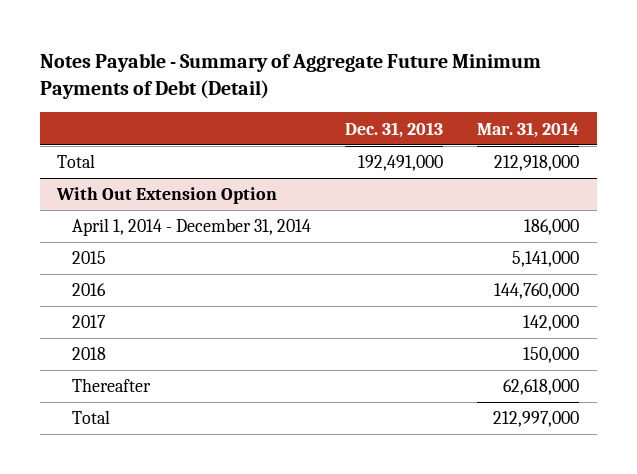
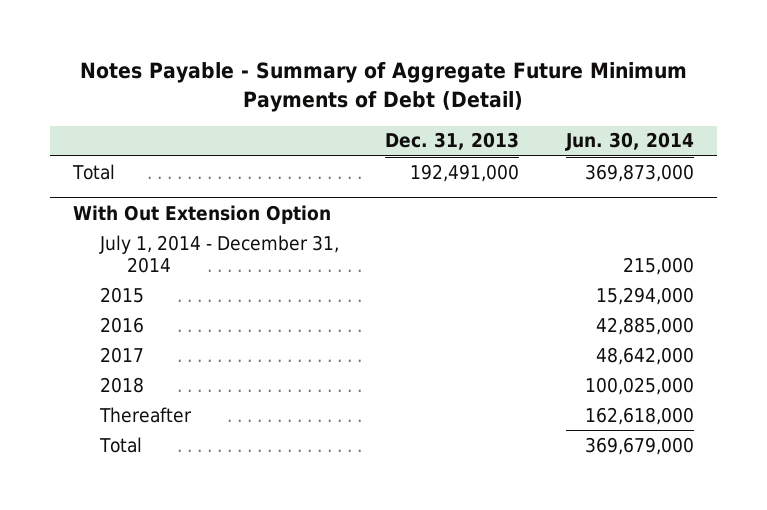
[477,121,580,138] Mar. 31, 2014 -> none
none -> [564,132,694,152] Jun. 30, 2014
[72,218,312,237] April 1, 2014 - December 31, 2014 -> [99,234,340,273] July 1, 2014 - December 31, 2014

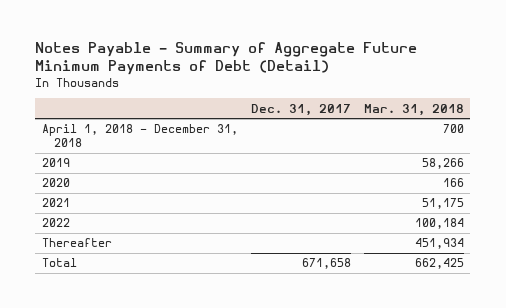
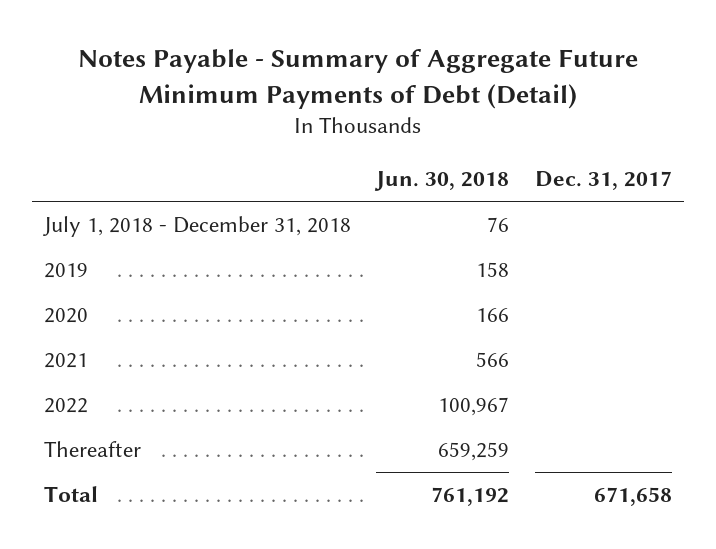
[363,103,464,116] Mar. 31, 2018 -> none
none -> [374,171,510,192] Jun. 30, 2018
[41,124,238,148] April 1, 2018 - December 31, 2018 -> [43,215,352,237] July 1, 2018 - December 31, 2018

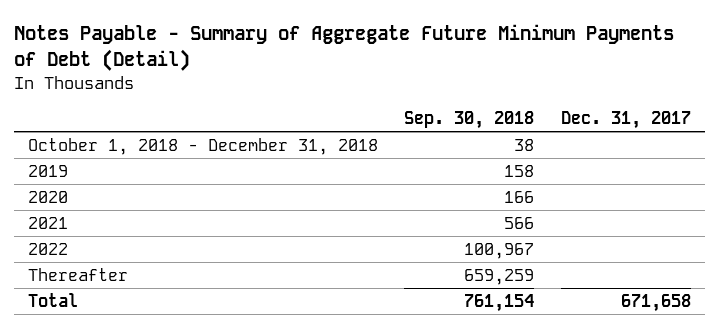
[374,171,510,192] Jun. 30, 2018 -> none
none -> [404,111,535,130] Sep. 30, 2018
[43,215,352,237] July 1, 2018 - December 31, 2018 -> [27,137,378,155] October 1, 2018 - December 31, 2018

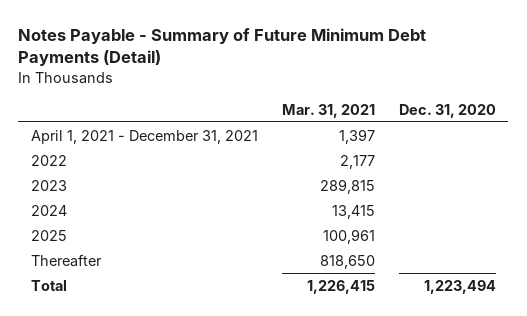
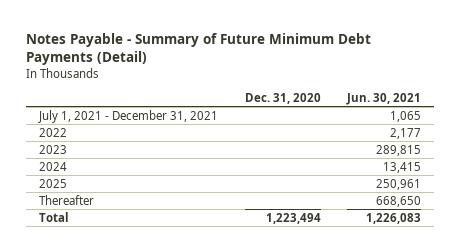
[281,103,375,118] Mar. 31, 2021 -> none
none -> [345,93,421,106] Jun. 30, 2021
[30,129,258,144] April 1, 2021 - December 31, 2021 -> [38,109,219,123] July 1, 2021 - December 31, 2021

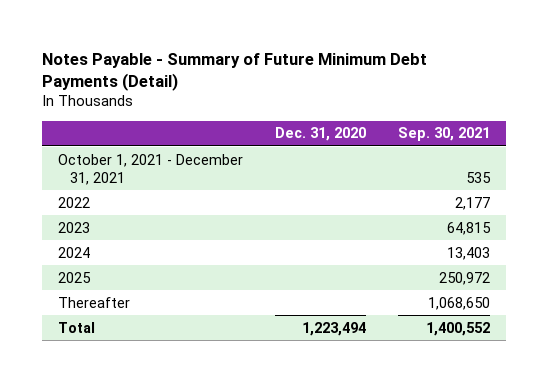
[345,93,421,106] Jun. 30, 2021 -> none
none -> [398,127,491,142] Sep. 30, 2021
[38,109,219,123] July 1, 2021 - December 31, 2021 -> [58,153,244,185] October 1, 2021 - December 31, 2021

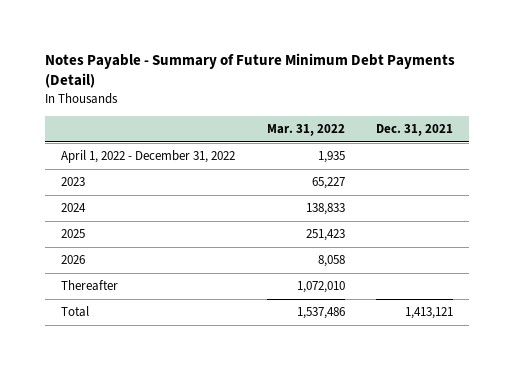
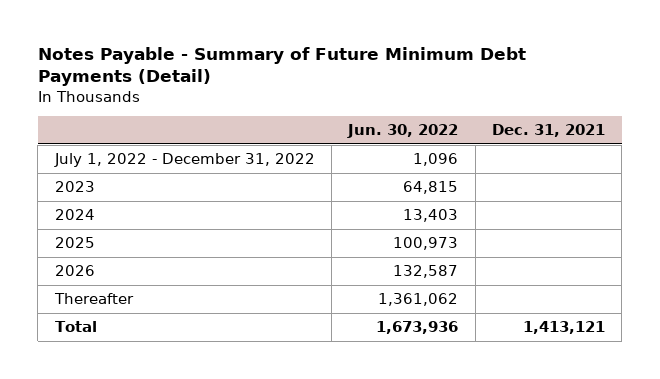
[266,124,345,137] Mar. 31, 2022 -> none
none -> [347,124,459,139] Jun. 30, 2022
[60,150,235,164] April 1, 2022 - December 31, 2022 -> [53,153,315,168] July 1, 2022 - December 31, 2022

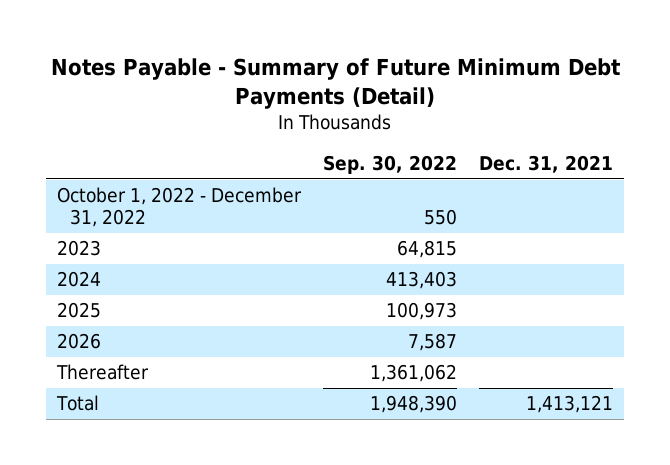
[347,124,459,139] Jun. 30, 2022 -> none
none -> [322,154,457,174] Sep. 30, 2022
[53,153,315,168] July 1, 2022 - December 31, 2022 -> [56,187,302,227] October 1, 2022 - December 31, 2022

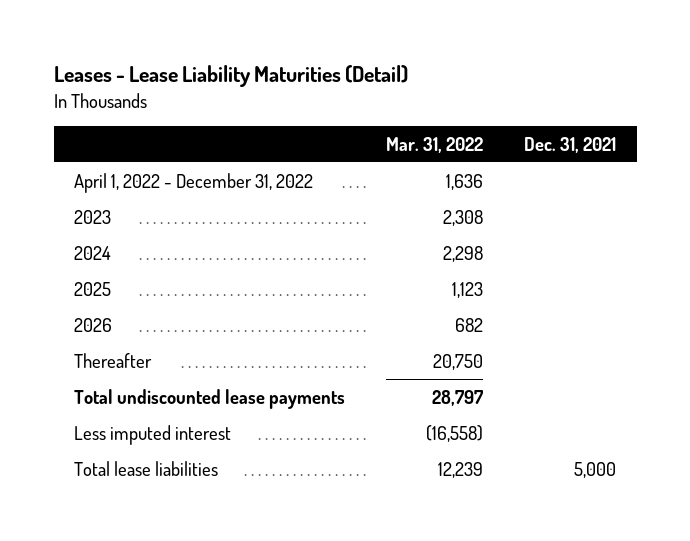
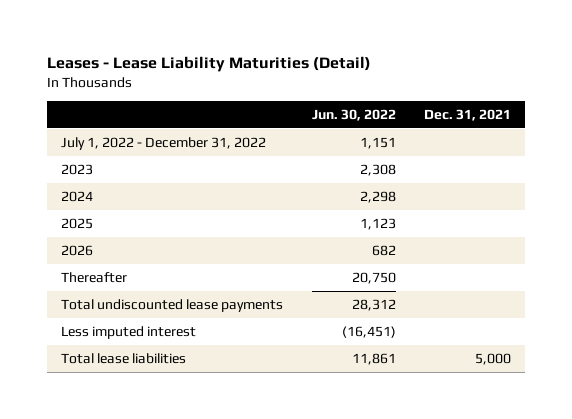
[386,136,484,153] Mar. 31, 2022 -> none
none -> [311,108,396,121] Jun. 30, 2022
[74,172,314,193] April 1, 2022 - December 31, 2022 -> [60,136,266,150] July 1, 2022 - December 31, 2022

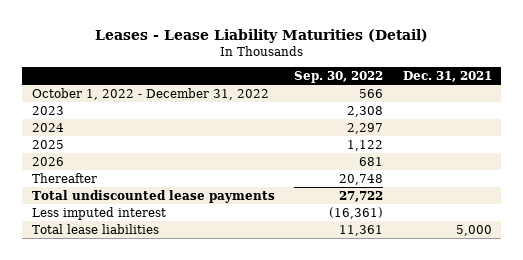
[311,108,396,121] Jun. 30, 2022 -> none
none -> [294,70,384,83] Sep. 30, 2022
[60,136,266,150] July 1, 2022 - December 31, 2022 -> [31,87,269,100] October 1, 2022 - December 31, 2022

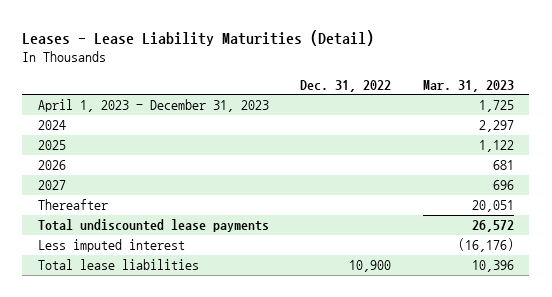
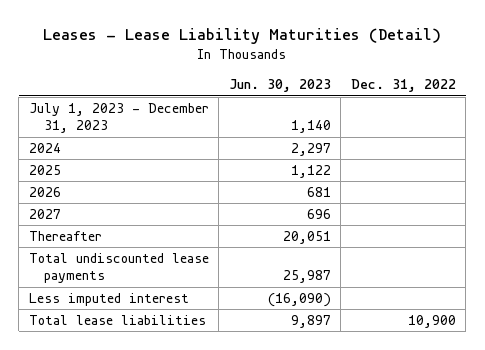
[422,79,514,92] Mar. 31, 2023 -> none
none -> [228,79,331,93] Jun. 30, 2023
[37,99,269,113] April 1, 2023 - December 31, 2023 -> [28,103,209,134] July 1, 2023 - December 31, 2023

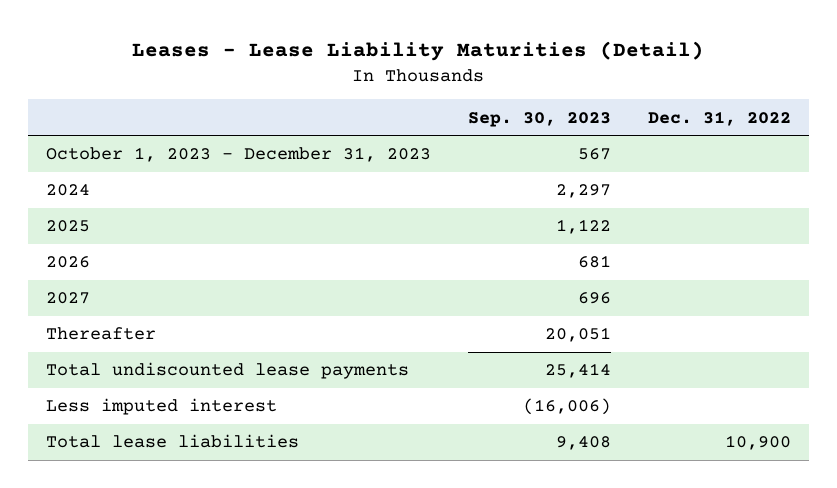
[228,79,331,93] Jun. 30, 2023 -> none
none -> [467,111,611,127] Sep. 30, 2023
[28,103,209,134] July 1, 2023 - December 31, 2023 -> [46,147,432,163] October 1, 2023 - December 31, 2023

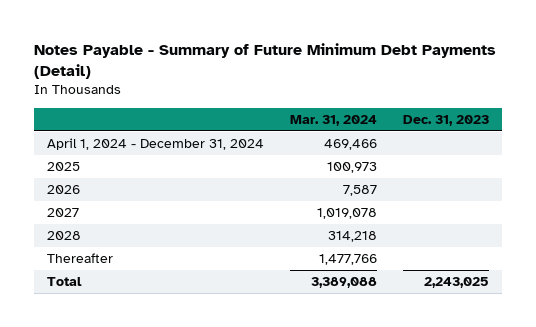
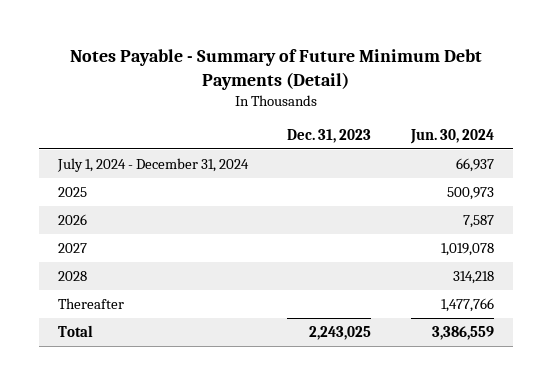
[289,114,377,126] Mar. 31, 2024 -> none
none -> [409,129,494,145] Jun. 30, 2024
[47,138,265,151] April 1, 2024 - December 31, 2024 -> [57,158,250,173] July 1, 2024 - December 31, 2024

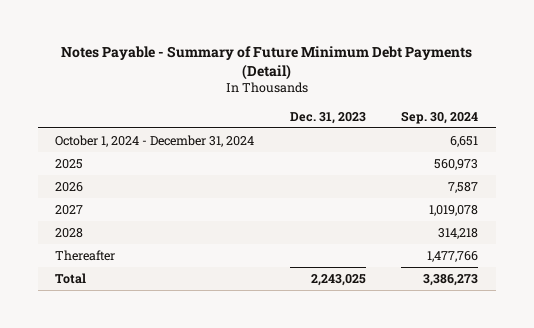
[409,129,494,145] Jun. 30, 2024 -> none
none -> [401,110,479,124] Sep. 30, 2024
[57,158,250,173] July 1, 2024 - December 31, 2024 -> [55,134,255,147] October 1, 2024 - December 31, 2024

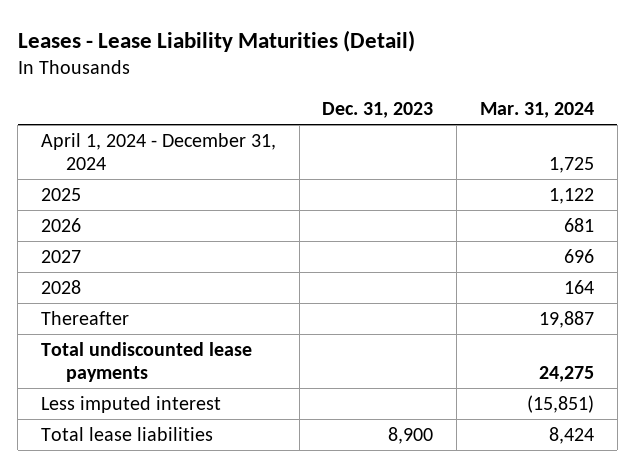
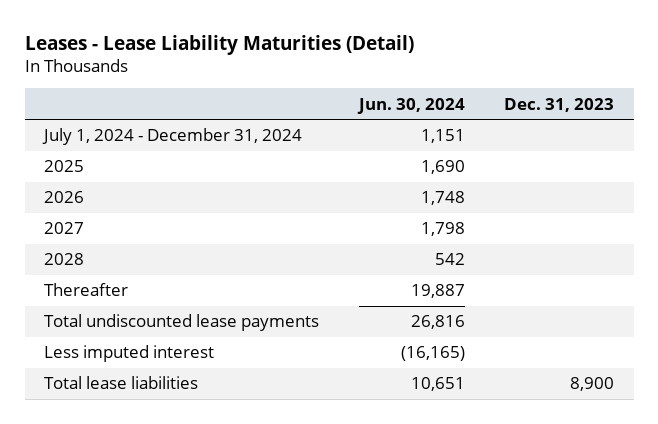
[479,102,594,119] Mar. 31, 2024 -> none
none -> [356,97,465,114] Jun. 30, 2024
[40,132,276,170] April 1, 2024 - December 31, 2024 -> [42,128,303,146] July 1, 2024 - December 31, 2024

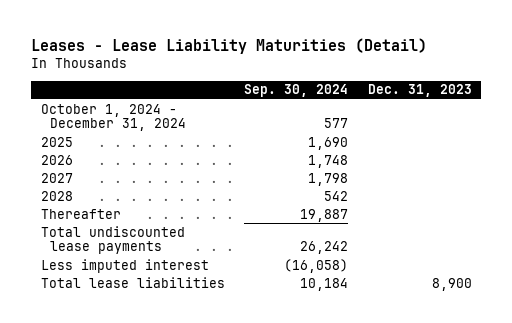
[356,97,465,114] Jun. 30, 2024 -> none
none -> [244,84,349,98] Sep. 30, 2024
[42,128,303,146] July 1, 2024 - December 31, 2024 -> [40,103,186,132] October 1, 2024 - December 31, 2024

